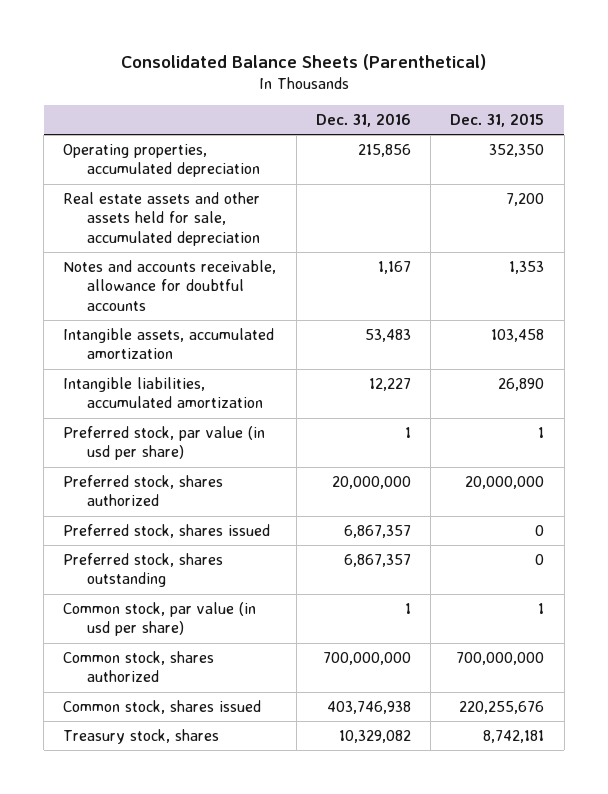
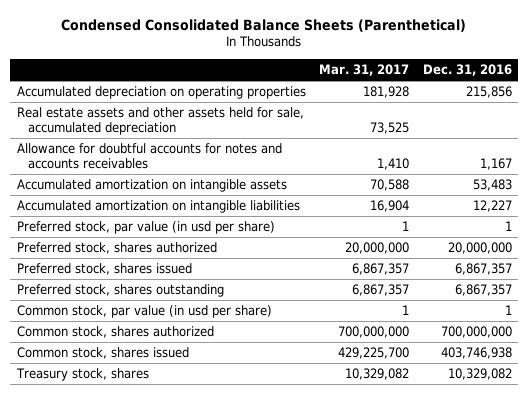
[120,54,486,71] Consolidated Balance Sheets (Parenthetical) -> [61,18,467,32] Condensed Consolidated Balance Sheets (Parenthetical)
[450,113,545,128] Dec. 31, 2015 -> none
none -> [319,63,410,76] Mar. 31, 2017
[63,144,261,178] Operating properties, accumulated depreciation -> [17,86,307,100] Accumulated depreciation on operating properties
[63,260,277,311] Notes and accounts receivable, allowance for doubtful accounts -> [17,143,283,169] Allowance for doubtful accounts for notes and accounts receivables
[63,328,275,360] Intangible assets, accumulated amortization -> [17,179,288,193] Accumulated amortization on intangible assets
[63,377,264,409] Intangible liabilities, accumulated amortization -> [17,200,301,214] Accumulated amortization on intangible liabilities

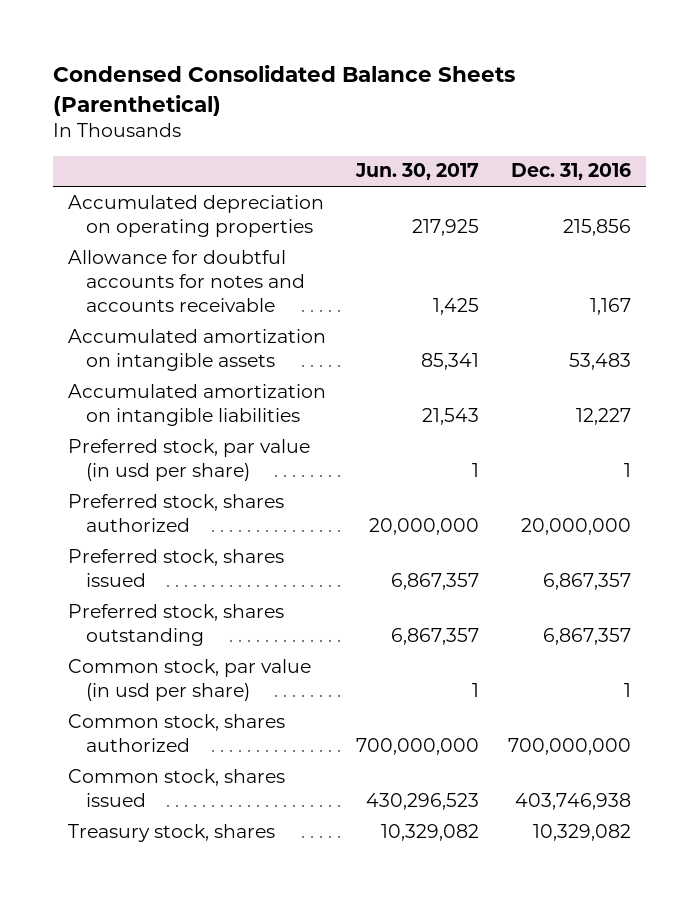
[319,63,410,76] Mar. 31, 2017 -> none
none -> [354,163,479,181] Jun. 30, 2017
[17,107,305,135] Real estate assets and other assets held for sale, accumulated depreciation -> none
[17,143,283,169] Allowance for doubtful accounts for notes and accounts receivables -> [67,249,305,313] Allowance for doubtful accounts for notes and accounts receivable

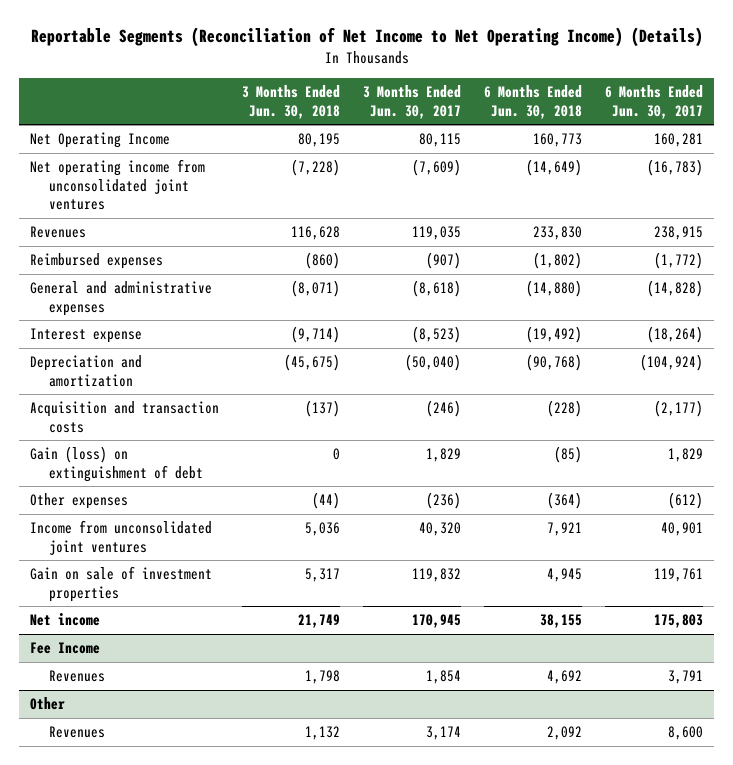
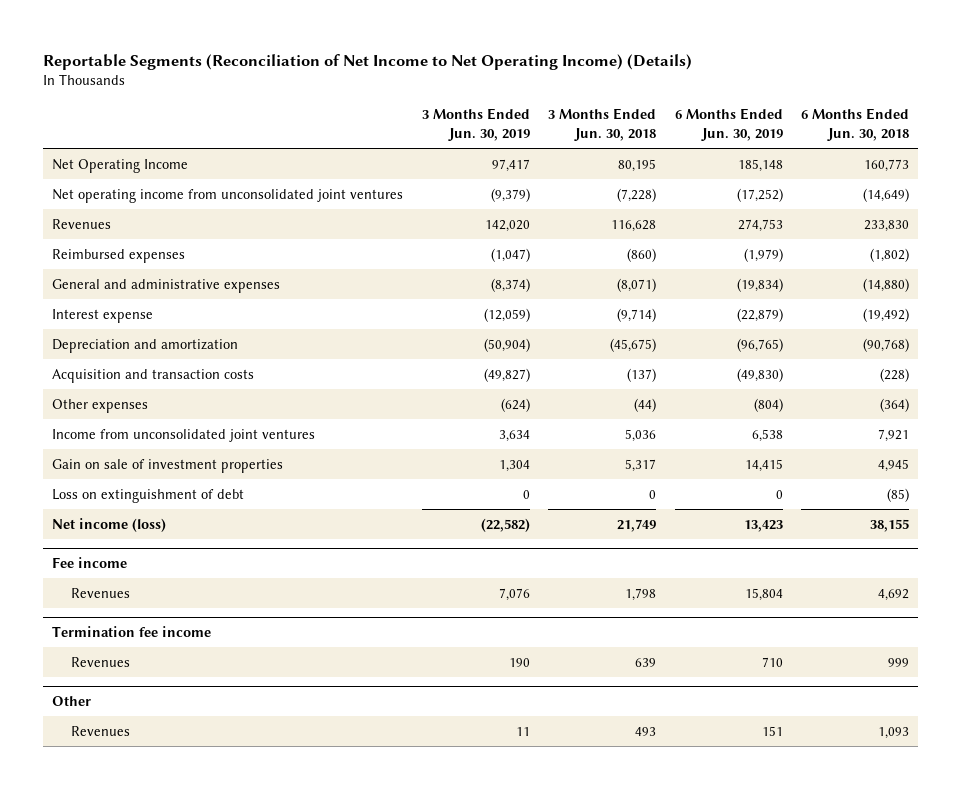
[363,85,462,119] 3 Months Ended Jun. 30, 2017 -> none
[604,85,703,119] 6 Months Ended Jun. 30, 2017 -> none
none -> [421,108,530,141] 3 Months Ended Jun. 30, 2019
none -> [674,108,783,141] 6 Months Ended Jun. 30, 2019
[30,446,204,482] Gain (loss) on extinguishment of debt -> none
none -> [52,488,245,503] Loss on extinguishment of debt
[30,613,101,627] Net income -> [52,517,167,532] Net income (loss)
[30,642,101,655] Fee Income -> [52,557,128,569] Fee income
none -> [52,626,212,638] Termination fee income
none -> [71,656,131,667] Revenues
[305,726,341,741] 1,132 -> [635,726,657,736] 493
[546,726,582,741] 2,092 -> [878,726,910,739] 1,093

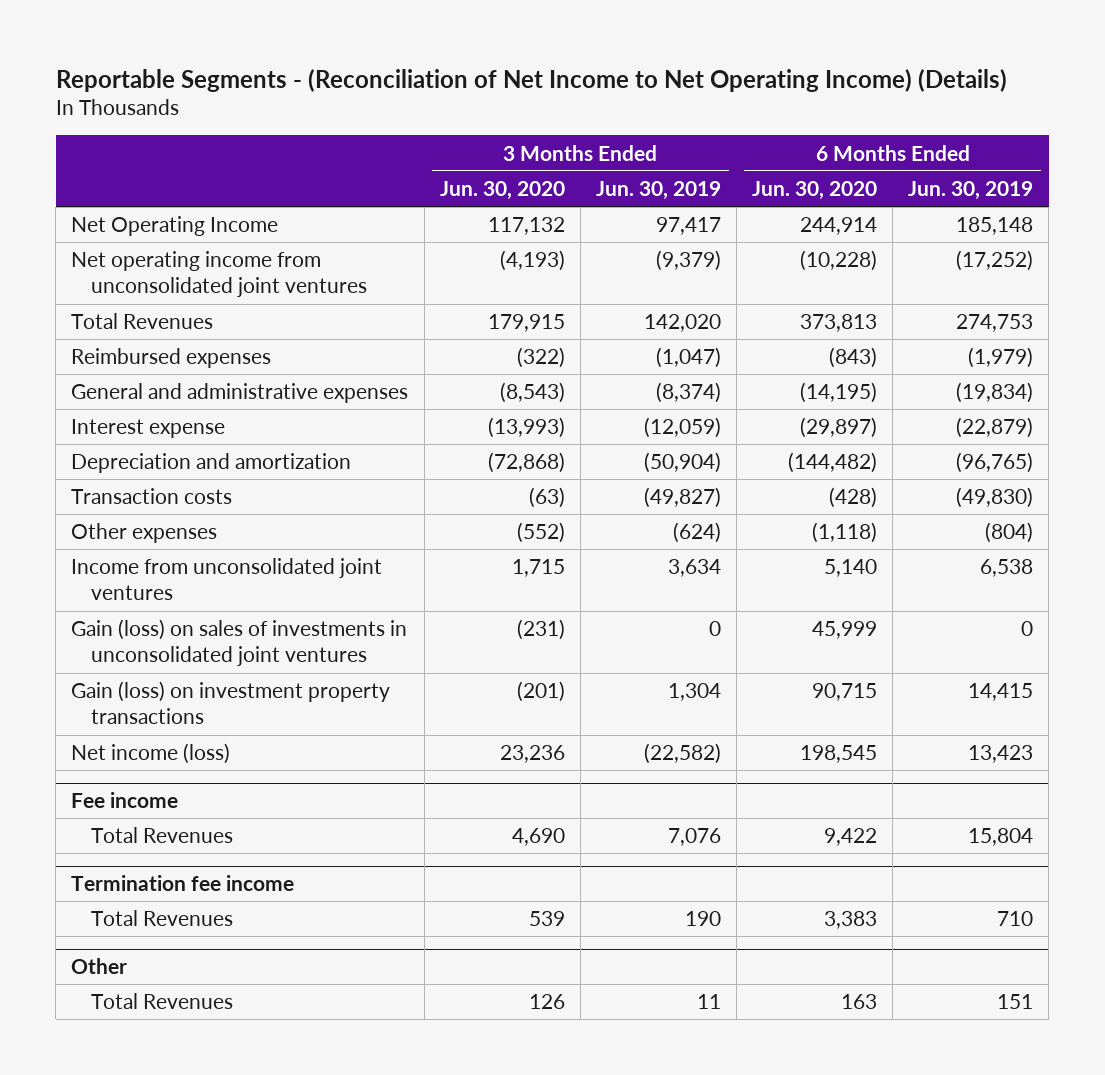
[43,53,693,70] Reportable Segments (Reconciliation of Net Income to Net Operating Income) (Details) -> [55,68,1007,92] Reportable Segments - (Reconciliation of Net Income to Net Operating Income) (Details)
[548,108,657,141] 3 Months Ended Jun. 30, 2018 -> none
[801,108,910,141] 6 Months Ended Jun. 30, 2018 -> none
none -> [439,180,565,200] Jun. 30, 2020
none -> [751,180,877,200] Jun. 30, 2020
[52,218,112,229] Revenues -> [71,313,214,330] Total Revenues
[52,368,255,383] Acquisition and transaction costs -> [71,488,233,505] Transaction costs
[52,488,245,503] Loss on extinguishment of debt -> none
none -> [71,619,408,667] Gain (loss) on sales of investments in unconsolidated joint ventures
[52,458,284,473] Gain on sale of investment properties -> [71,681,391,725] Gain (loss) on investment property transactions
[71,587,131,598] Revenues -> [91,827,234,844] Total Revenues
[71,656,131,667] Revenues -> [91,910,234,927] Total Revenues
[71,725,131,736] Revenues -> [91,993,234,1010] Total Revenues

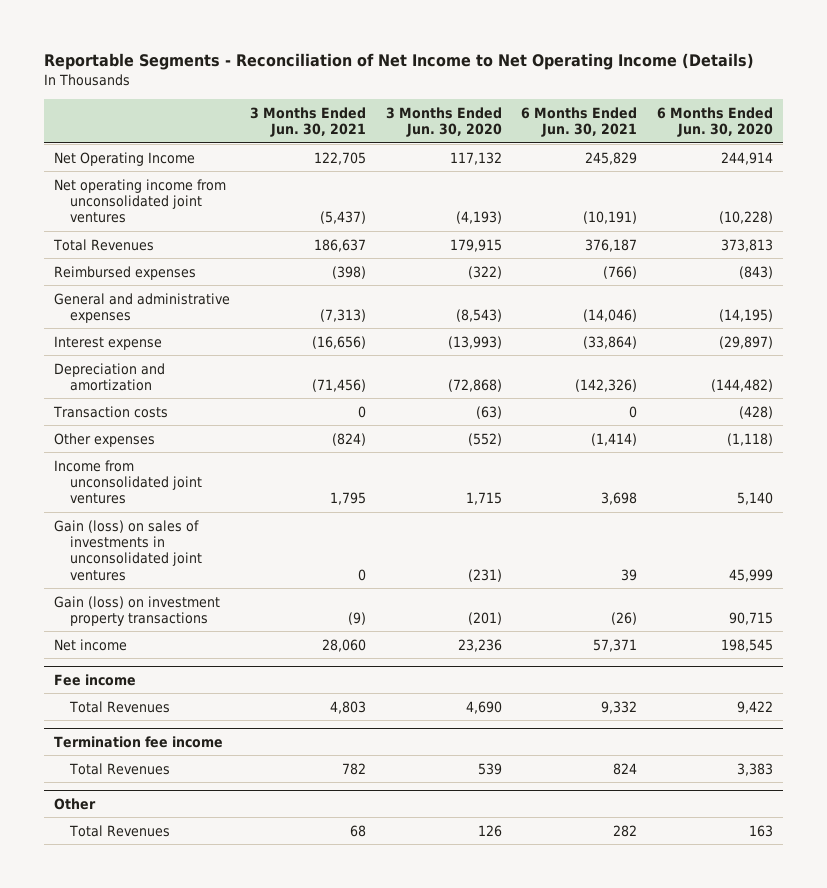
[55,68,1007,92] Reportable Segments - (Reconciliation of Net Income to Net Operating Income) (Details) -> [44,53,755,71] Reportable Segments - Reconciliation of Net Income to Net Operating Income (Details)
[595,180,721,200] Jun. 30, 2019 -> none
[908,180,1034,200] Jun. 30, 2019 -> none
none -> [249,106,366,138] 3 Months Ended Jun. 30, 2021
none -> [521,106,638,138] 6 Months Ended Jun. 30, 2021
[71,743,231,765] Net income (loss) -> [54,638,128,651] Net income

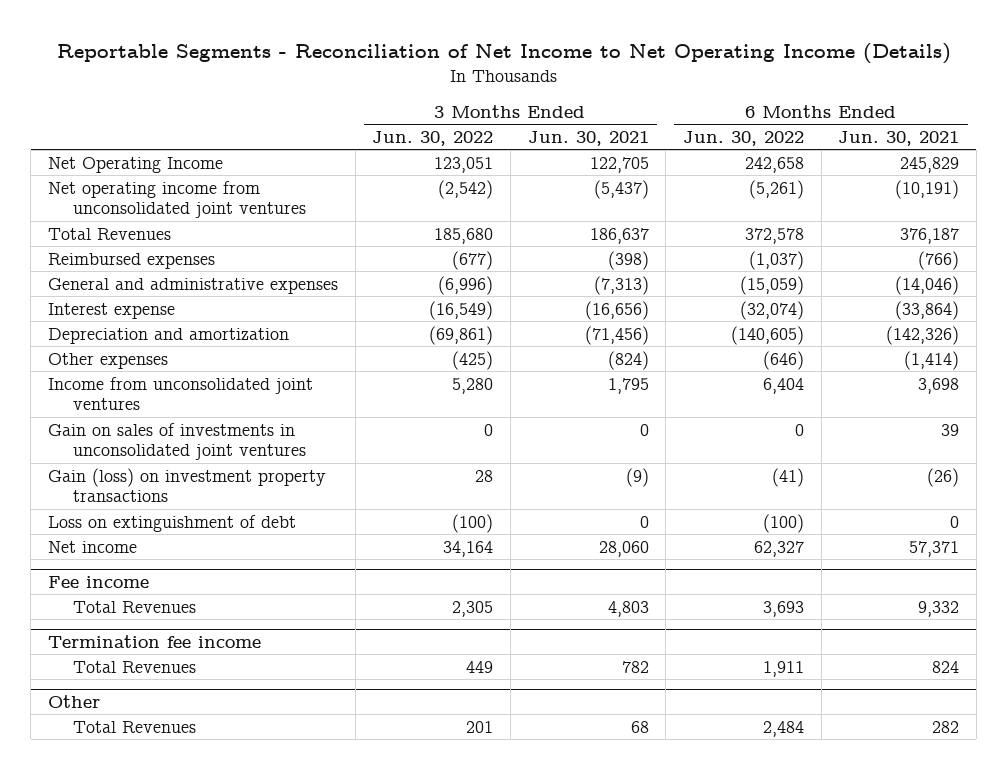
[385,106,502,138] 3 Months Ended Jun. 30, 2020 -> none
[656,106,773,138] 6 Months Ended Jun. 30, 2020 -> none
none -> [372,130,494,146] Jun. 30, 2022
none -> [682,130,804,146] Jun. 30, 2022
[53,405,169,418] Transaction costs -> none
[54,519,202,581] Gain (loss) on sales of investments in unconsolidated joint ventures -> [47,422,307,461] Gain on sales of investments in unconsolidated joint ventures
none -> [47,514,296,532] Loss on extinguishment of debt

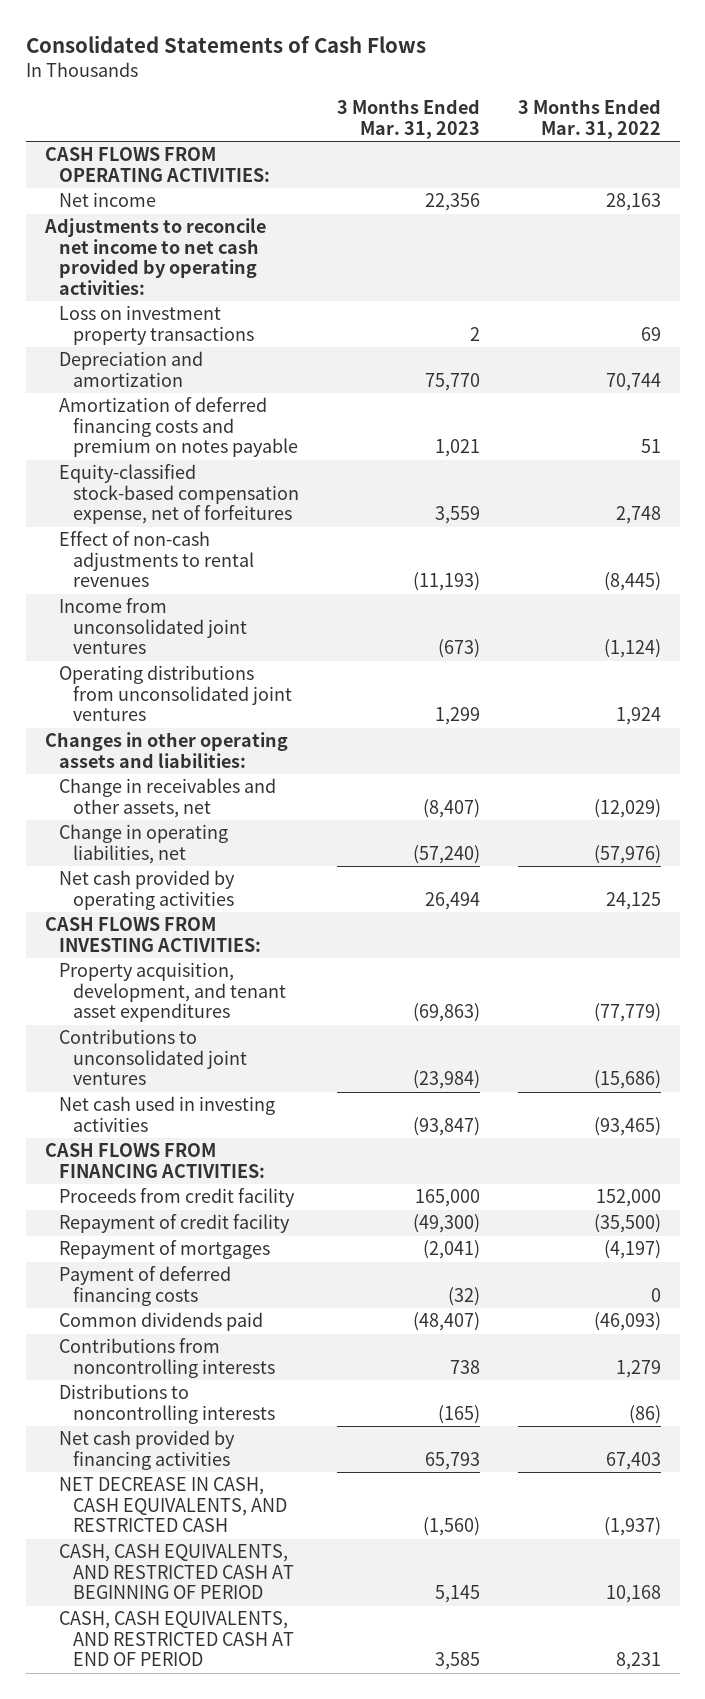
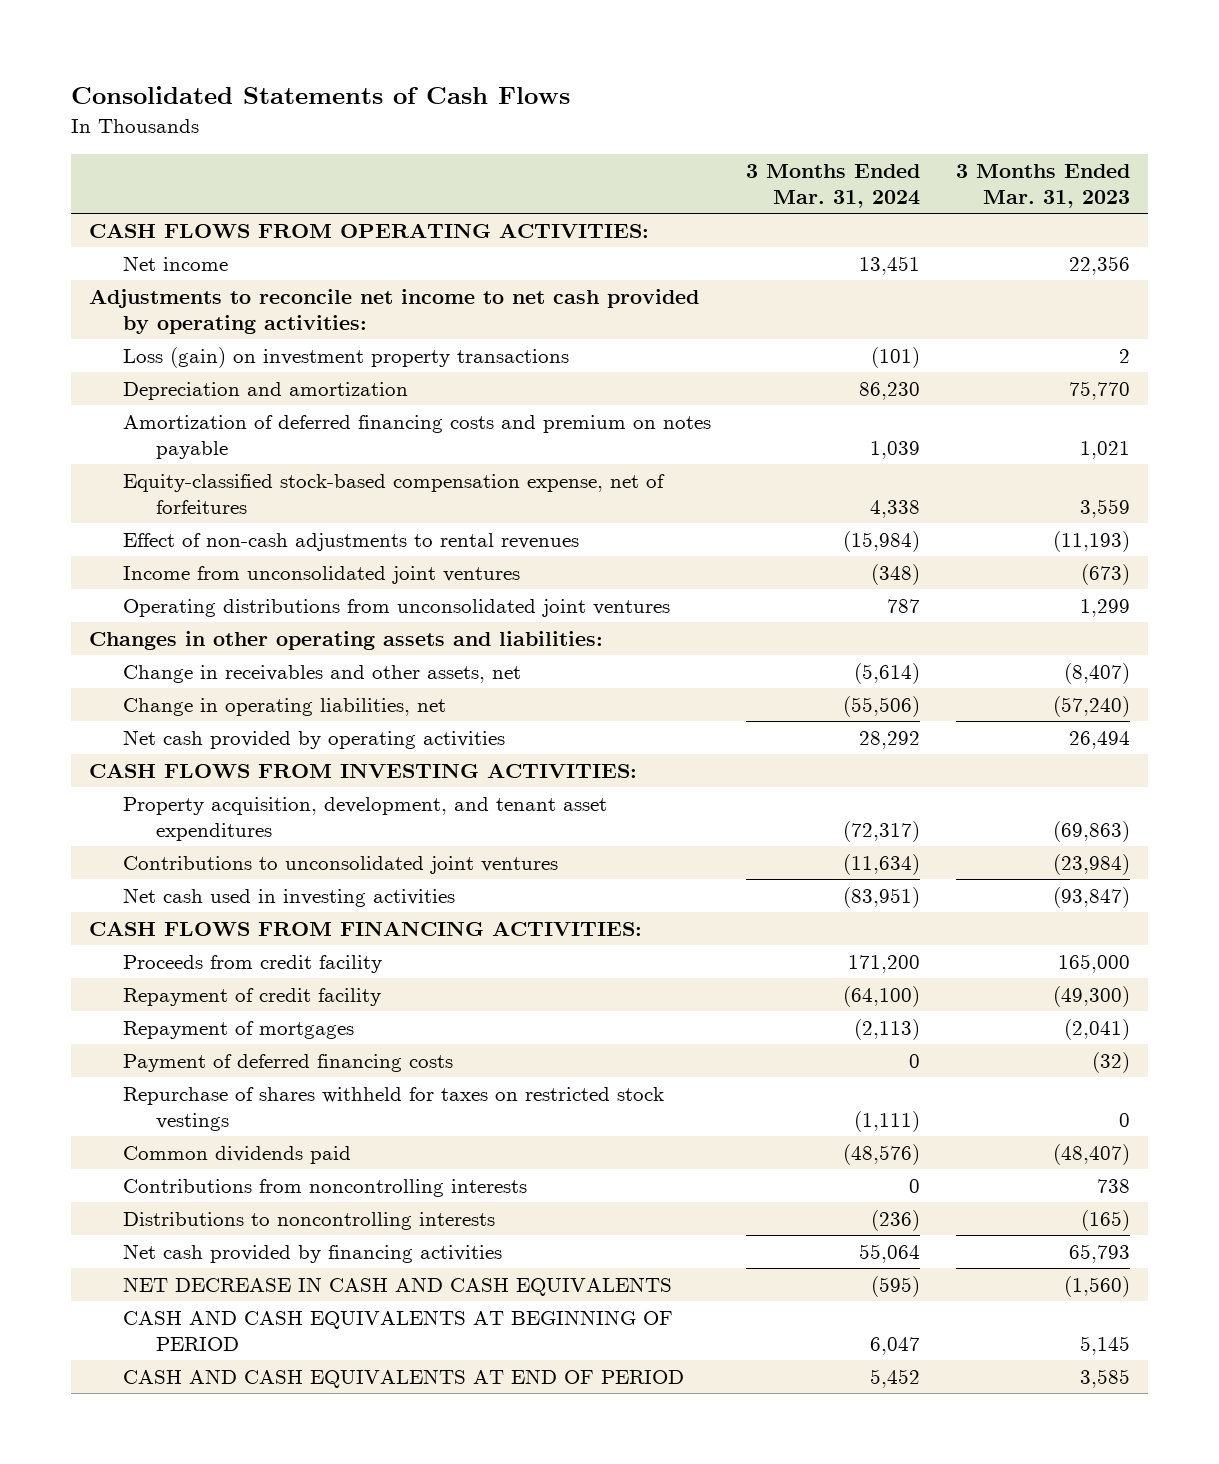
[517,99,661,139] 3 Months Ended Mar. 31, 2022 -> none
none -> [746,163,921,208] 3 Months Ended Mar. 31, 2024
[58,305,255,345] Loss on investment property transactions -> [122,346,569,368] Loss (gain) on investment property transactions
none -> [122,1086,664,1132] Repurchase of shares withheld for taxes on restricted stock vestings
[58,1477,288,1533] NET DECREASE IN CASH, CASH EQUIVALENTS, AND RESTRICTED CASH -> [122,1276,672,1296] NET DECREASE IN CASH AND CASH EQUIVALENTS
[58,1544,295,1600] CASH, CASH EQUIVALENTS, AND RESTRICTED CASH AT BEGINNING OF PERIOD -> [122,1309,673,1352] CASH AND CASH EQUIVALENTS AT BEGINNING OF PERIOD
[58,1611,295,1667] CASH, CASH EQUIVALENTS, AND RESTRICTED CASH AT END OF PERIOD -> [122,1368,684,1388] CASH AND CASH EQUIVALENTS AT END OF PERIOD

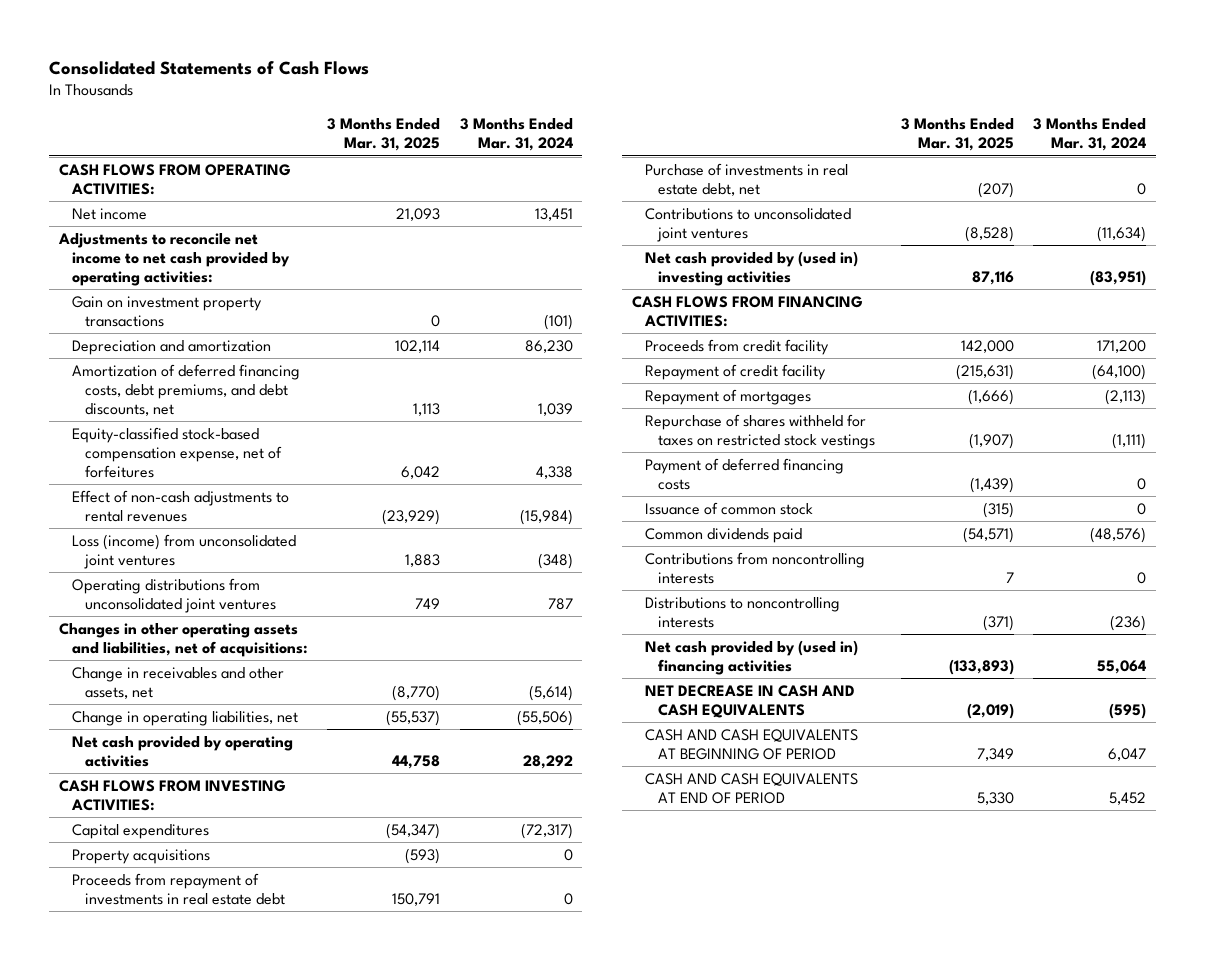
[956,163,1131,208] 3 Months Ended Mar. 31, 2023 -> none
none -> [327,118,441,152] 3 Months Ended Mar. 31, 2025
[122,346,569,368] Loss (gain) on investment property transactions -> [71,295,262,327] Gain on investment property transactions
[122,414,711,460] Amortization of deferred financing costs and premium on notes payable -> [71,363,300,416] Amortization of deferred financing costs, debt premiums, and debt discounts, net
[122,565,520,584] Income from unconsolidated joint ventures -> [71,533,296,569] Loss (income) from unconsolidated joint ventures
[89,630,604,650] Changes in other operating assets and liabilities: -> [58,622,308,657] Changes in other operating assets and liabilities, net of acquisitions:
[122,796,607,842] Property acquisition, development, and tenant asset expenditures -> [71,823,209,839] Capital expenditures
none -> [71,848,210,864] Property acquisitions
none -> [71,872,286,905] Proceeds from repayment of investments in real estate debt
none -> [645,162,849,196] Purchase of investments in real estate debt, net
[122,887,455,907] Net cash used in investing activities -> [645,250,859,286] Net cash provided by (used in) investing activities
[122,1053,453,1072] Payment of deferred financing costs -> [645,457,845,490] Payment of deferred financing costs
none -> [645,501,814,515] Issuance of common stock
[122,1243,502,1263] Net cash provided by financing activities -> [645,639,859,675] Net cash provided by (used in) financing activities

